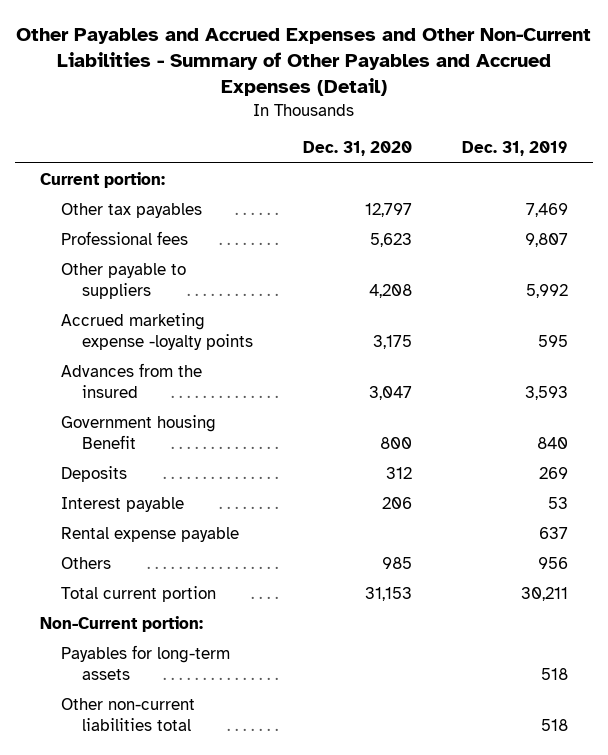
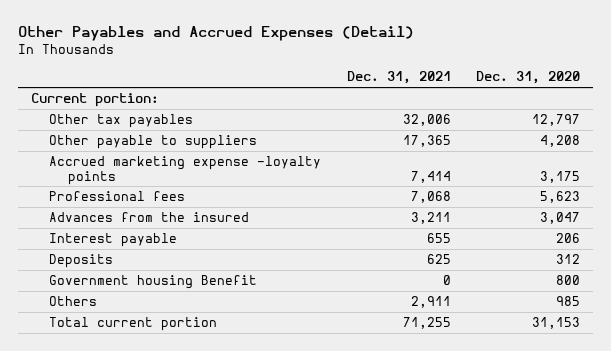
[16,28,592,97] Other Payables and Accrued Expenses and Other Non-Current Liabilities - Summary of Other Payables and Accrued Expenses (Detail) -> [18,26,415,42] Other Payables and Accrued Expenses (Detail)
[462,141,569,157] Dec. 31, 2019 -> none
none -> [346,71,451,85] Dec. 31, 2021
[60,230,188,245] Professional fees -> [49,191,186,202] Professional fees
[60,526,239,542] Rental expense payable -> none
[60,465,127,482] Deposits -> [49,254,114,269] Deposits
[60,414,216,449] Government housing Benefit -> [49,275,258,290] Government housing Benefit
[40,615,204,632] Non-Current portion: -> none
[60,644,230,680] Payables for long-term assets -> none
[60,697,195,731] Other non-current liabilities total -> none

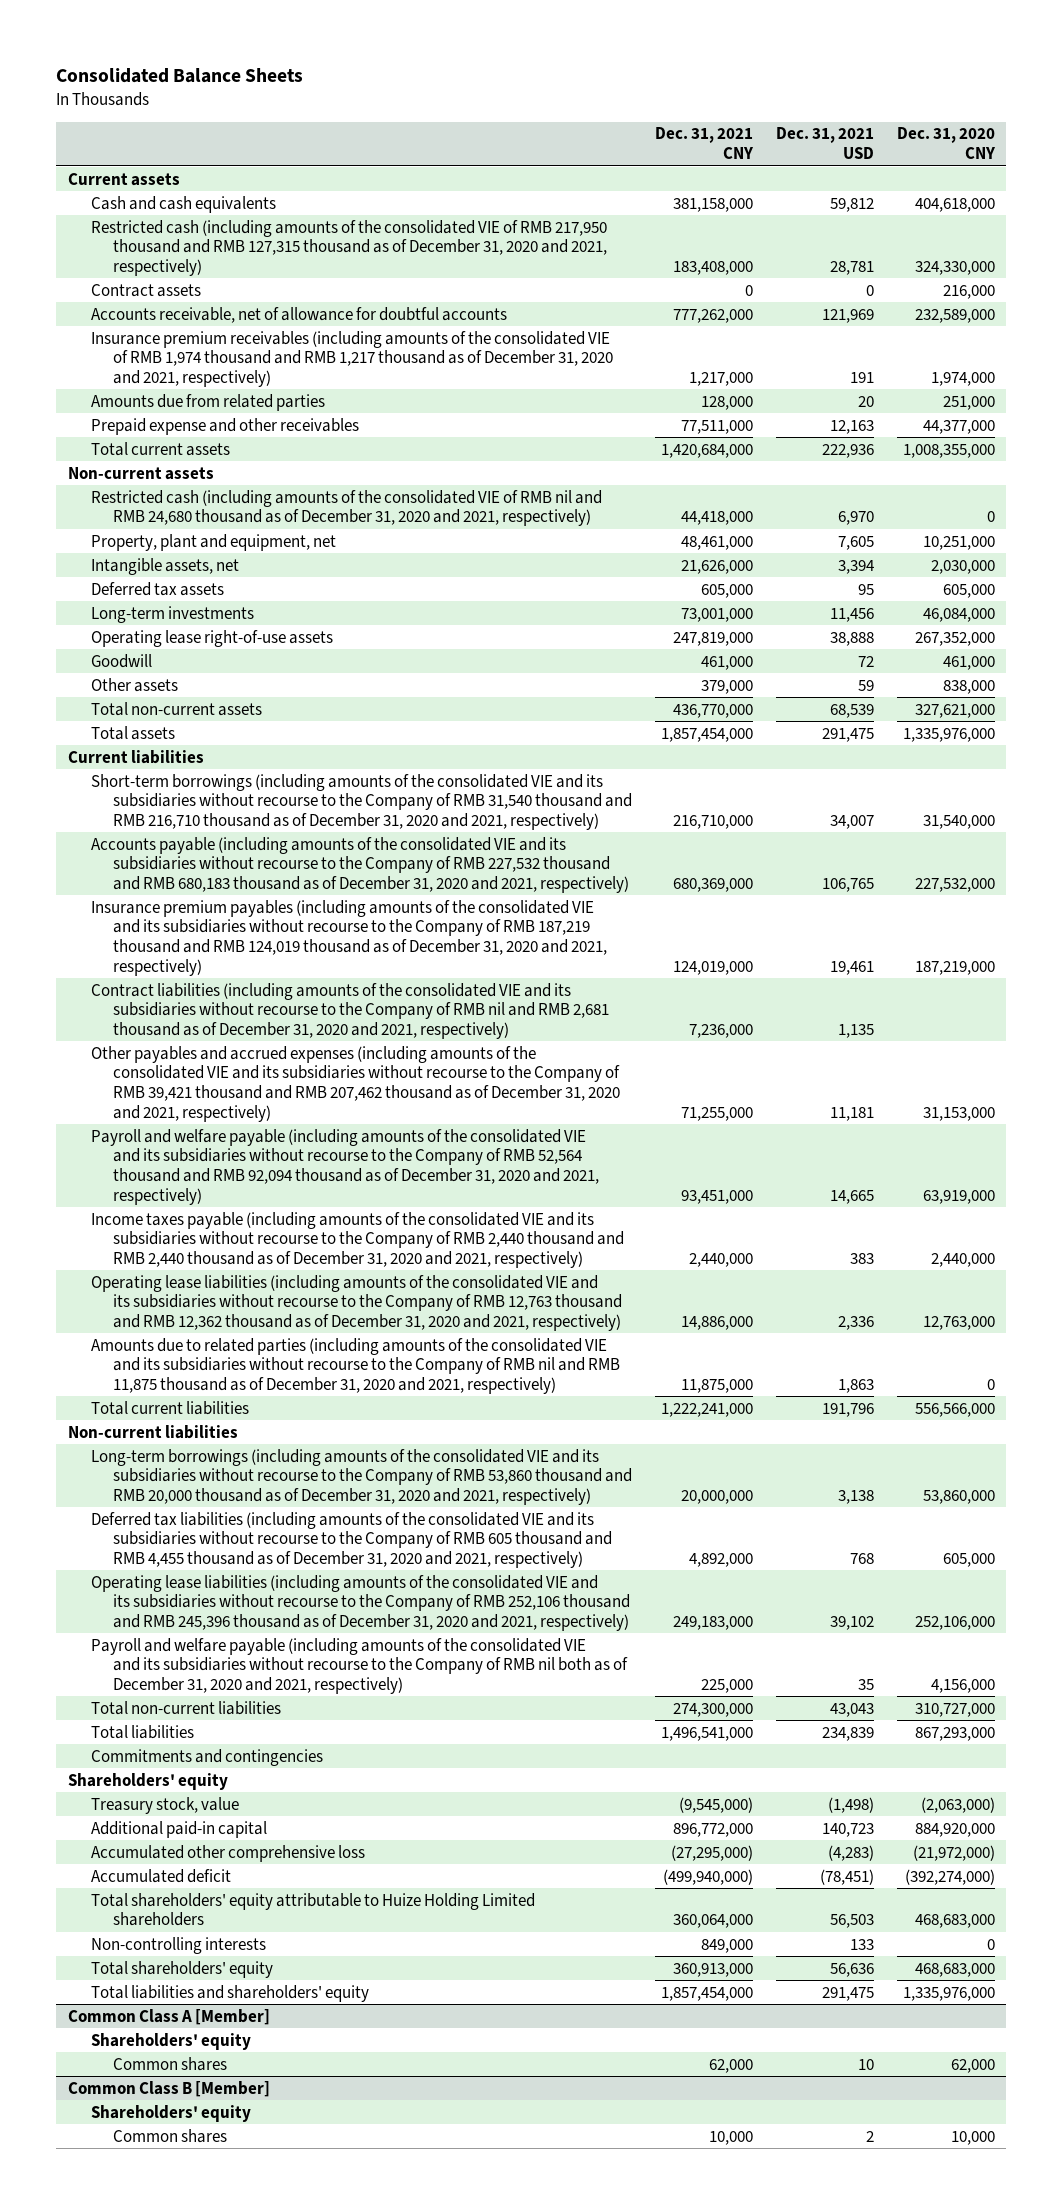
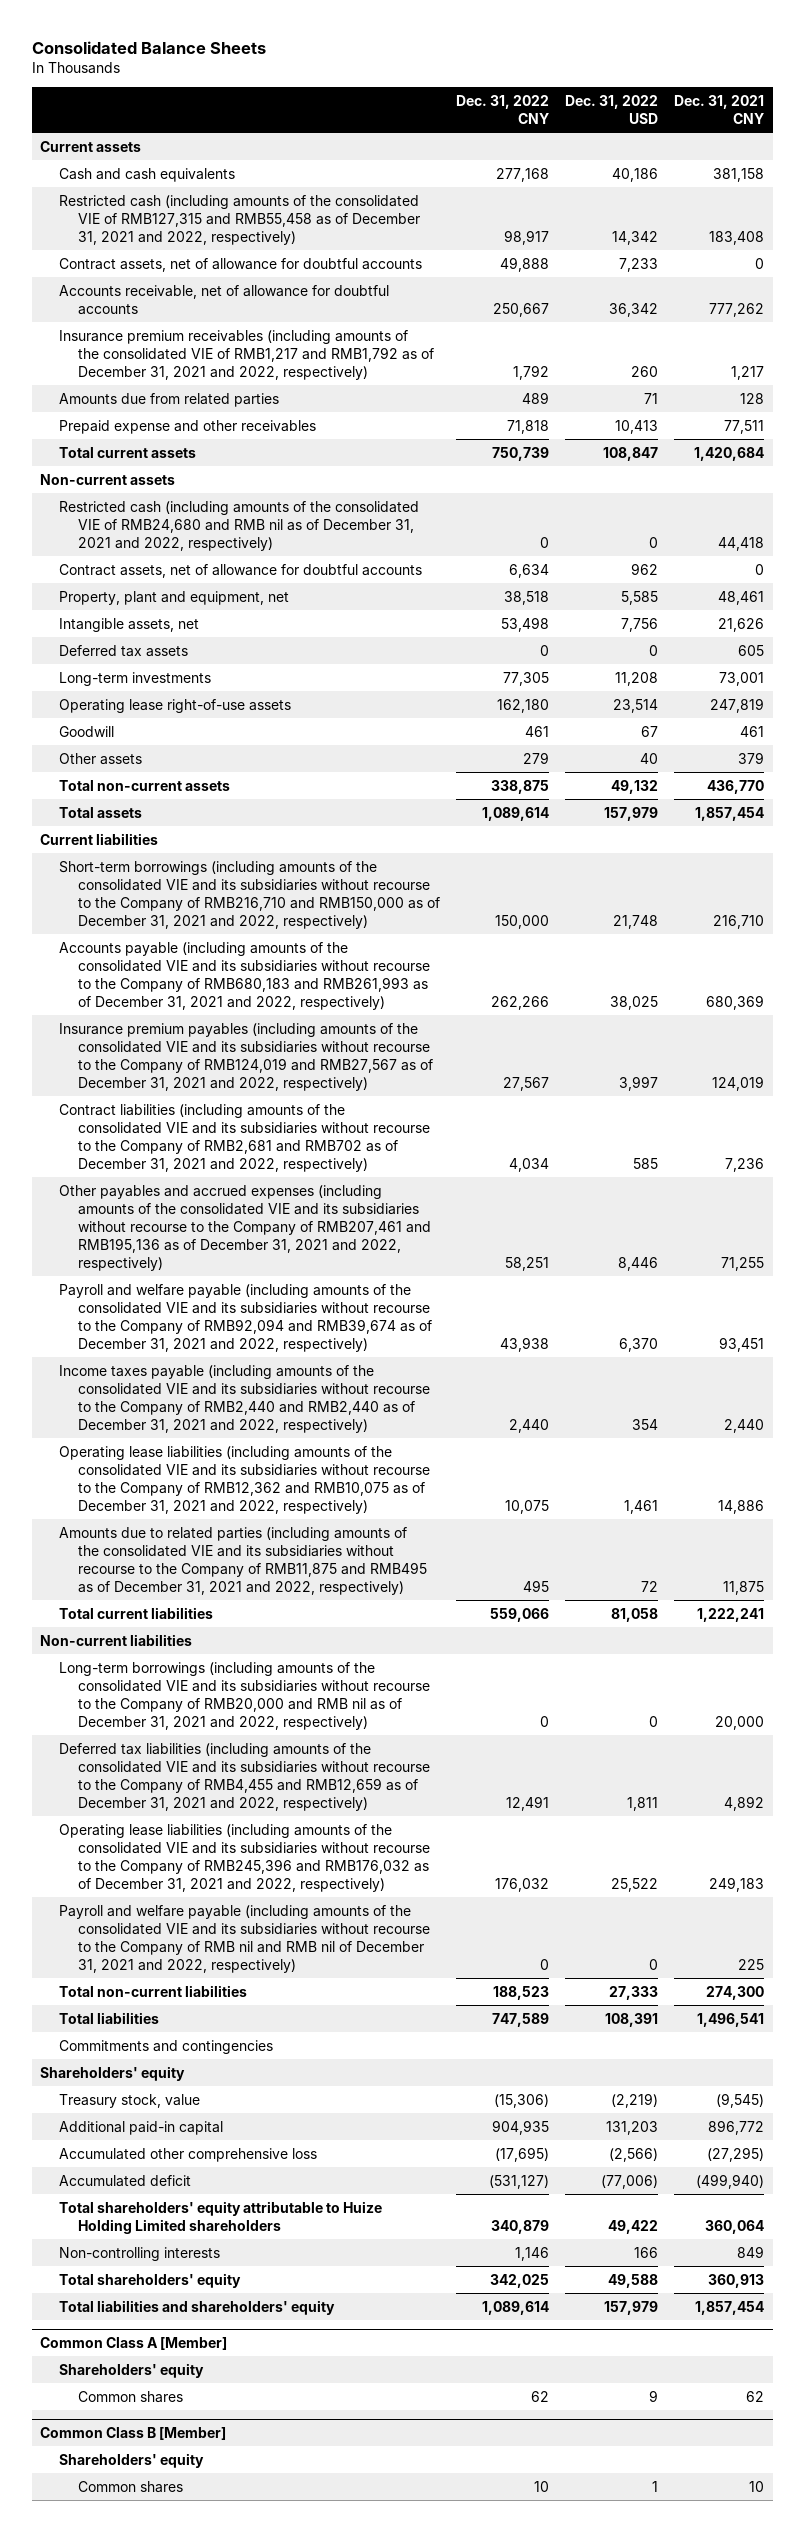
[776,127,875,160] Dec. 31, 2021 USD -> none
[897,127,997,160] Dec. 31, 2020 CNY -> none
none -> [456,95,550,125] Dec. 31, 2022 CNY
none -> [565,95,659,125] Dec. 31, 2022 USD
[90,283,201,297] Contract assets -> none
[673,197,754,212] 381,158,000 -> [713,167,765,182] 381,158
[90,219,608,276] Restricted cash (including amounts of the consolidated VIE of RMB 217,950 thousand and RMB 127,315 thousand as of December 31, 2020 and 2021, respectively) -> [59,194,421,245] Restricted cash (including amounts of the consolidated VIE of RMB127,315 and RMB55,458 as of December 31, 2021 and 2022, respectively)
[673,260,754,275] 183,408,000 -> [709,230,765,245] 183,408
none -> [59,257,423,272] Contract assets, net of allowance for doubtful accounts
[673,308,754,323] 777,262,000 -> [709,302,765,317] 777,262
[90,330,614,387] Insurance premium receivables (including amounts of the consolidated VIE of RMB 1,974 thousand and RMB 1,217 thousand as of December 31, 2020 and 2021, respectively) -> [59,329,435,380] Insurance premium receivables (including amounts of the consolidated VIE of RMB1,217 and RMB1,792 as of December 31, 2021 and 2022, respectively)
[689,371,754,386] 1,217,000 -> [731,365,765,380] 1,217
[701,395,754,410] 128,000 -> [740,392,765,404] 128
[681,419,754,434] 77,511,000 -> [724,419,765,434] 77,511
[661,443,754,458] 1,420,684,000 -> [694,446,765,461] 1,420,684
[90,489,602,527] Restricted cash (including amounts of the consolidated VIE of RMB nil and RMB 24,680 thousand as of December 31, 2020 and 2021, respectively) -> [59,500,420,551] Restricted cash (including amounts of the consolidated VIE of RMB24,680 and RMB nil as of December 31, 2021 and 2022, respectively)
[681,511,754,526] 44,418,000 -> [718,536,765,551] 44,418
none -> [59,563,423,578] Contract assets, net of allowance for doubtful accounts
[681,535,754,550] 48,461,000 -> [718,590,765,605] 48,461
[681,559,754,574] 21,626,000 -> [718,617,765,632] 21,626
[701,583,754,598] 605,000 -> [738,644,765,656] 605
[681,607,754,622] 73,001,000 -> [719,671,765,686] 73,001
[673,631,754,646] 247,819,000 -> [710,697,765,713] 247,819
[701,655,754,670] 461,000 -> [740,725,765,737] 461
[701,679,754,694] 379,000 -> [738,751,765,764] 379
[673,703,754,718] 436,770,000 -> [707,779,765,794] 436,770
[661,727,754,742] 1,857,454,000 -> [695,806,765,821] 1,857,454
[90,773,633,830] Short-term borrowings (including amounts of the consolidated VIE and its subsidiaries without recourse to the Company of RMB 31,540 thousand and RMB 216,710 thousand as of December 31, 2020 and 2021, respectively) -> [59,860,441,929] Short-term borrowings (including amounts of the consolidated VIE and its subsidiaries without recourse to the Company of RMB216,710 and RMB150,000 as of December 31, 2021 and 2022, respectively)
[673,814,754,829] 216,710,000 -> [713,914,765,929] 216,710
[90,836,630,893] Accounts payable (including amounts of the consolidated VIE and its subsidiaries without recourse to the Company of RMB 227,532 thousand and RMB 680,183 thousand as of December 31, 2020 and 2021, respectively) -> [59,941,431,1010] Accounts payable (including amounts of the consolidated VIE and its subsidiaries without recourse to the Company of RMB680,183 and RMB261,993 as of December 31, 2021 and 2022, respectively)
[673,877,754,892] 680,369,000 -> [706,994,765,1010] 680,369
[90,899,608,976] Insurance premium payables (including amounts of the consolidated VIE and its subsidiaries without recourse to the Company of RMB 187,219 thousand and RMB 124,019 thousand as of December 31, 2020 and 2021, respectively) -> [59,1022,434,1091] Insurance premium payables (including amounts of the consolidated VIE and its subsidiaries without recourse to the Company of RMB124,019 and RMB27,567 as of December 31, 2021 and 2022, respectively)
[673,960,754,975] 124,019,000 -> [712,1075,765,1091] 124,019
[90,982,610,1039] Contract liabilities (including amounts of the consolidated VIE and its subsidiaries without recourse to the Company of RMB nil and RMB 2,681 thousand as of December 31, 2020 and 2021, respectively) -> [59,1103,431,1172] Contract liabilities (including amounts of the consolidated VIE and its subsidiaries without recourse to the Company of RMB2,681 and RMB702 as of December 31, 2021 and 2022, respectively)
[689,1023,754,1038] 7,236,000 -> [725,1157,765,1172] 7,236
[90,1045,621,1122] Other payables and accrued expenses (including amounts of the consolidated VIE and its subsidiaries without recourse to the Company of RMB 39,421 thousand and RMB 207,462 thousand as of December 31, 2020 and 2021, respectively) -> [59,1184,432,1271] Other payables and accrued expenses (including amounts of the consolidated VIE and its subsidiaries without recourse to the Company of RMB207,461 and RMB195,136 as of December 31, 2021 and 2022, respectively)
[681,1106,754,1121] 71,255,000 -> [721,1256,765,1271] 71,255
[90,1128,600,1205] Payroll and welfare payable (including amounts of the consolidated VIE and its subsidiaries without recourse to the Company of RMB 52,564 thousand and RMB 92,094 thousand as of December 31, 2020 and 2021, respectively) -> [59,1283,433,1352] Payroll and welfare payable (including amounts of the consolidated VIE and its subsidiaries without recourse to the Company of RMB92,094 and RMB39,674 as of December 31, 2021 and 2022, respectively)
[681,1189,754,1204] 93,451,000 -> [719,1336,765,1352] 93,451
[90,1211,625,1268] Income taxes payable (including amounts of the consolidated VIE and its subsidiaries without recourse to the Company of RMB 2,440 thousand and RMB 2,440 thousand as of December 31, 2020 and 2021, respectively) -> [59,1364,431,1433] Income taxes payable (including amounts of the consolidated VIE and its subsidiaries without recourse to the Company of RMB2,440 and RMB2,440 as of December 31, 2021 and 2022, respectively)
[689,1252,754,1267] 2,440,000 -> [724,1418,765,1433] 2,440
[90,1274,623,1331] Operating lease liabilities (including amounts of the consolidated VIE and its subsidiaries without recourse to the Company of RMB 12,763 thousand and RMB 12,362 thousand as of December 31, 2020 and 2021, respectively) -> [59,1445,431,1514] Operating lease liabilities (including amounts of the consolidated VIE and its subsidiaries without recourse to the Company of RMB12,362 and RMB10,075 as of December 31, 2021 and 2022, respectively)
[681,1315,754,1330] 14,886,000 -> [718,1499,765,1514] 14,886
[90,1337,621,1394] Amounts due to related parties (including amounts of the consolidated VIE and its subsidiaries without recourse to the Company of RMB nil and RMB 11,875 thousand as of December 31, 2020 and 2021, respectively) -> [59,1526,428,1595] Amounts due to related parties (including amounts of the consolidated VIE and its subsidiaries without recourse to the Company of RMB11,875 and RMB495 as of December 31, 2021 and 2022, respectively)
[681,1378,754,1393] 11,875,000 -> [723,1580,765,1595] 11,875
[661,1402,754,1417] 1,222,241,000 -> [697,1607,765,1622] 1,222,241
[90,1448,633,1505] Long-term borrowings (including amounts of the consolidated VIE and its subsidiaries without recourse to the Company of RMB 53,860 thousand and RMB 20,000 thousand as of December 31, 2020 and 2021, respectively) -> [59,1661,431,1730] Long-term borrowings (including amounts of the consolidated VIE and its subsidiaries without recourse to the Company of RMB20,000 and RMB nil as of December 31, 2021 and 2022, respectively)
[681,1489,754,1504] 20,000,000 -> [715,1715,765,1730] 20,000
[90,1511,613,1568] Deferred tax liabilities (including amounts of the consolidated VIE and its subsidiaries without recourse to the Company of RMB 605 thousand and RMB 4,455 thousand as of December 31, 2020 and 2021, respectively) -> [59,1742,431,1811] Deferred tax liabilities (including amounts of the consolidated VIE and its subsidiaries without recourse to the Company of RMB4,455 and RMB12,659 as of December 31, 2021 and 2022, respectively)
[689,1552,754,1567] 4,892,000 -> [724,1795,765,1811] 4,892
[90,1574,631,1631] Operating lease liabilities (including amounts of the consolidated VIE and its subsidiaries without recourse to the Company of RMB 252,106 thousand and RMB 245,396 thousand as of December 31, 2020 and 2021, respectively) -> [59,1823,431,1892] Operating lease liabilities (including amounts of the consolidated VIE and its subsidiaries without recourse to the Company of RMB245,396 and RMB176,032 as of December 31, 2021 and 2022, respectively)
[673,1615,754,1630] 249,183,000 -> [709,1876,765,1892] 249,183
[90,1637,629,1694] Payroll and welfare payable (including amounts of the consolidated VIE and its subsidiaries without recourse to the Company of RMB nil both as of December 31, 2020 and 2021, respectively) -> [59,1904,431,1973] Payroll and welfare payable (including amounts of the consolidated VIE and its subsidiaries without recourse to the Company of RMB nil and RMB nil of December 31, 2021 and 2022, respectively)
[701,1678,754,1693] 225,000 -> [738,1958,765,1970] 225
[673,1702,754,1717] 274,300,000 -> [706,1985,765,2000] 274,300
[661,1726,754,1741] 1,496,541,000 -> [697,2012,765,2027] 1,496,541
[679,1796,754,1813] (9,545,000) -> [716,2092,765,2108] (9,545)
[673,1822,754,1837] 896,772,000 -> [708,2119,765,2135] 896,772
[671,1844,754,1861] (27,295,000) -> [707,2146,765,2162] (27,295)
[663,1868,754,1885] (499,940,000) -> [696,2173,765,2189] (499,940)
[673,1914,754,1929] 360,064,000 -> [705,2219,765,2234] 360,064
[701,1938,754,1953] 849,000 -> [737,2245,765,2258] 849
[673,1962,754,1977] 360,913,000 -> [708,2273,765,2288] 360,913
[661,1986,754,2001] 1,857,454,000 -> [695,2300,765,2315] 1,857,454
[709,2058,754,2073] 62,000 -> [746,2390,765,2402] 62
[709,2130,754,2145] 10,000 -> [749,2480,765,2492] 10

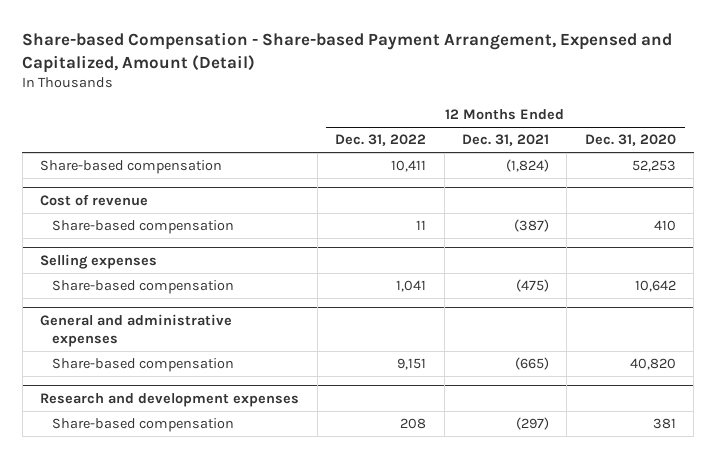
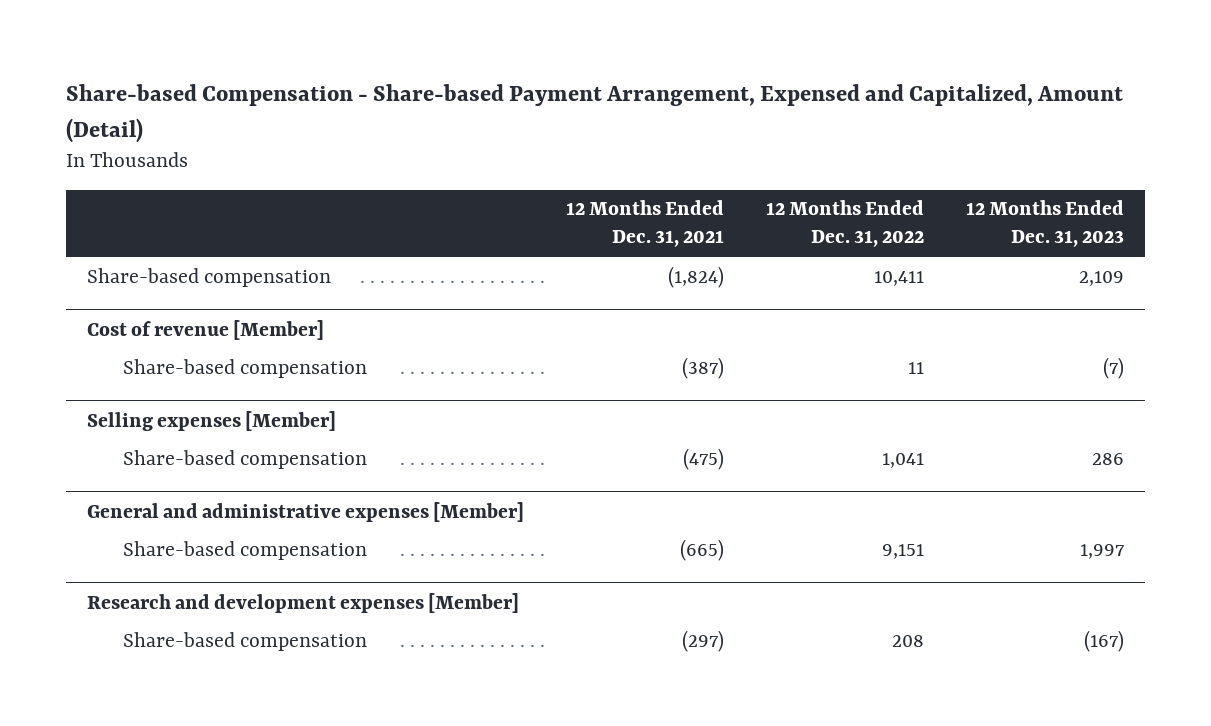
[584,134,676,147] Dec. 31, 2020 -> none
none -> [965,200,1124,248] 12 Months Ended Dec. 31, 2023
[40,193,149,206] Cost of revenue -> [87,319,325,340] Cost of revenue [Member]
[40,253,158,269] Selling expenses -> [87,410,337,431] Selling expenses [Member]
[40,313,233,348] General and administrative expenses -> [87,501,525,522] General and administrative expenses [Member]
[40,392,300,407] Research and development expenses -> [87,592,520,613] Research and development expenses [Member]

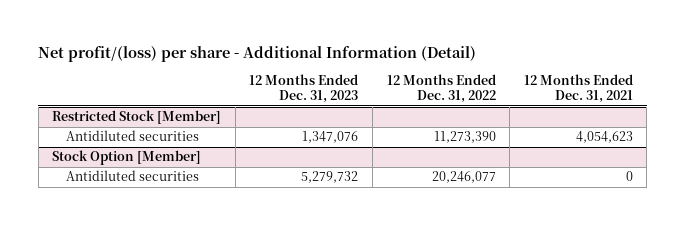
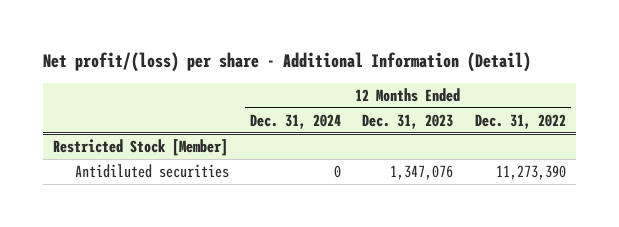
[523,73,633,104] 12 Months Ended Dec. 31, 2021 -> none
none -> [250,113,342,129] Dec. 31, 2024
[52,150,202,166] Stock Option [Member] -> none
[66,170,200,182] Antidiluted securities -> none

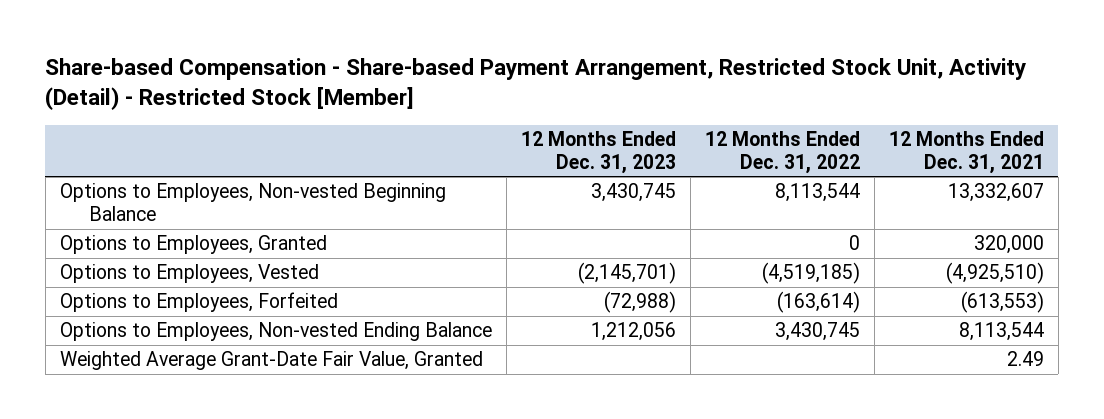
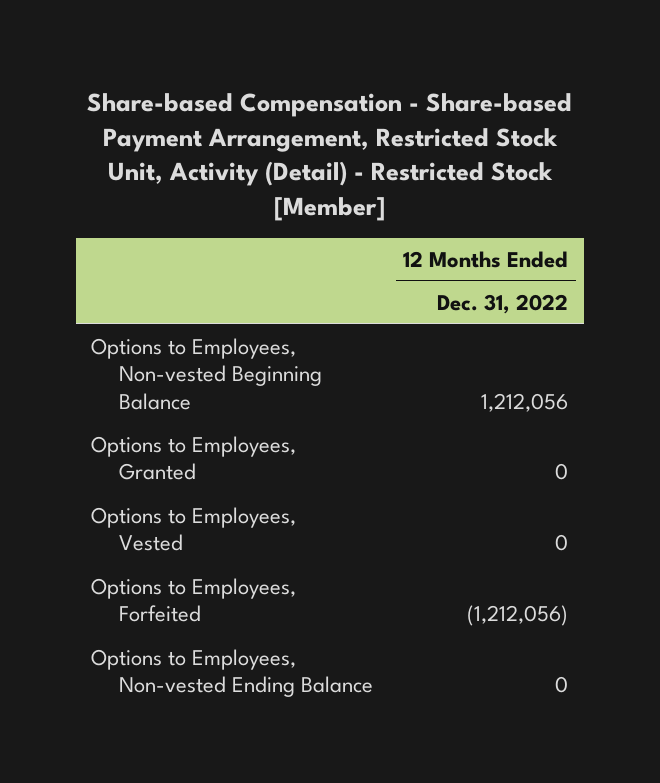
[520,131,676,174] 12 Months Ended Dec. 31, 2023 -> none
[888,131,1044,174] 12 Months Ended Dec. 31, 2021 -> none
[774,183,860,203] 8,113,544 -> [481,392,569,412] 1,212,056
[59,351,483,371] Weighted Average Grant-Date Fair Value, Granted -> none
[761,262,860,285] (4,519,185) -> [555,534,569,552] 0
[776,291,860,314] (163,614) -> [467,605,569,627] (1,212,056)
[774,322,860,342] 3,430,745 -> [555,676,569,694] 0

